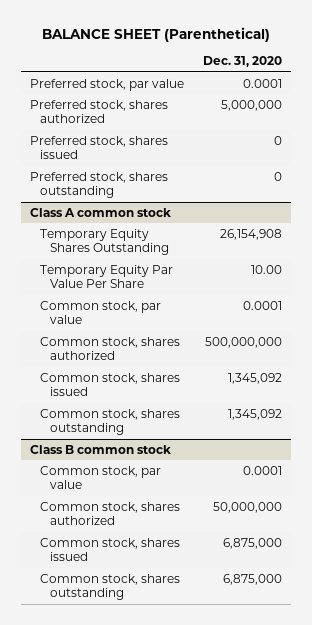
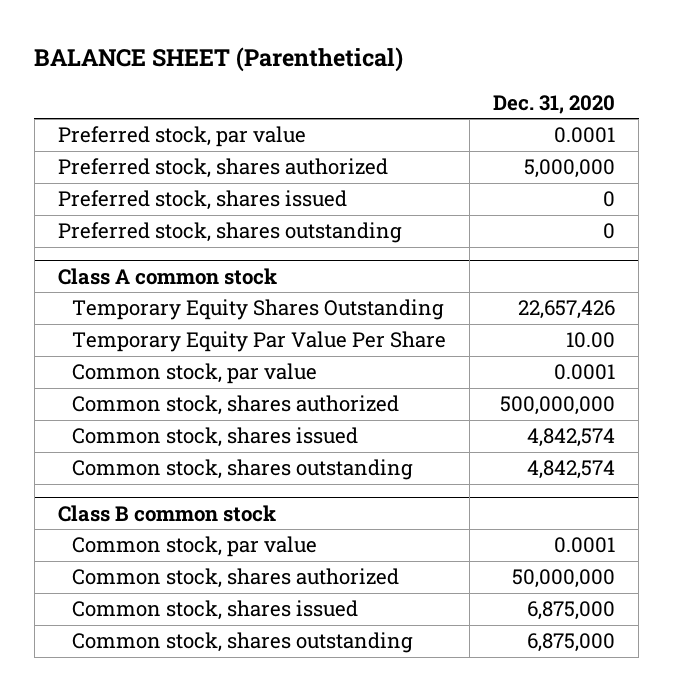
[219,228,282,240] 26,154,908 -> [518,300,616,320] 22,657,426
[227,372,282,384] 1,345,092 -> [527,428,616,448] 4,842,574
[227,408,282,420] 1,345,092 -> [527,460,616,480] 4,842,574

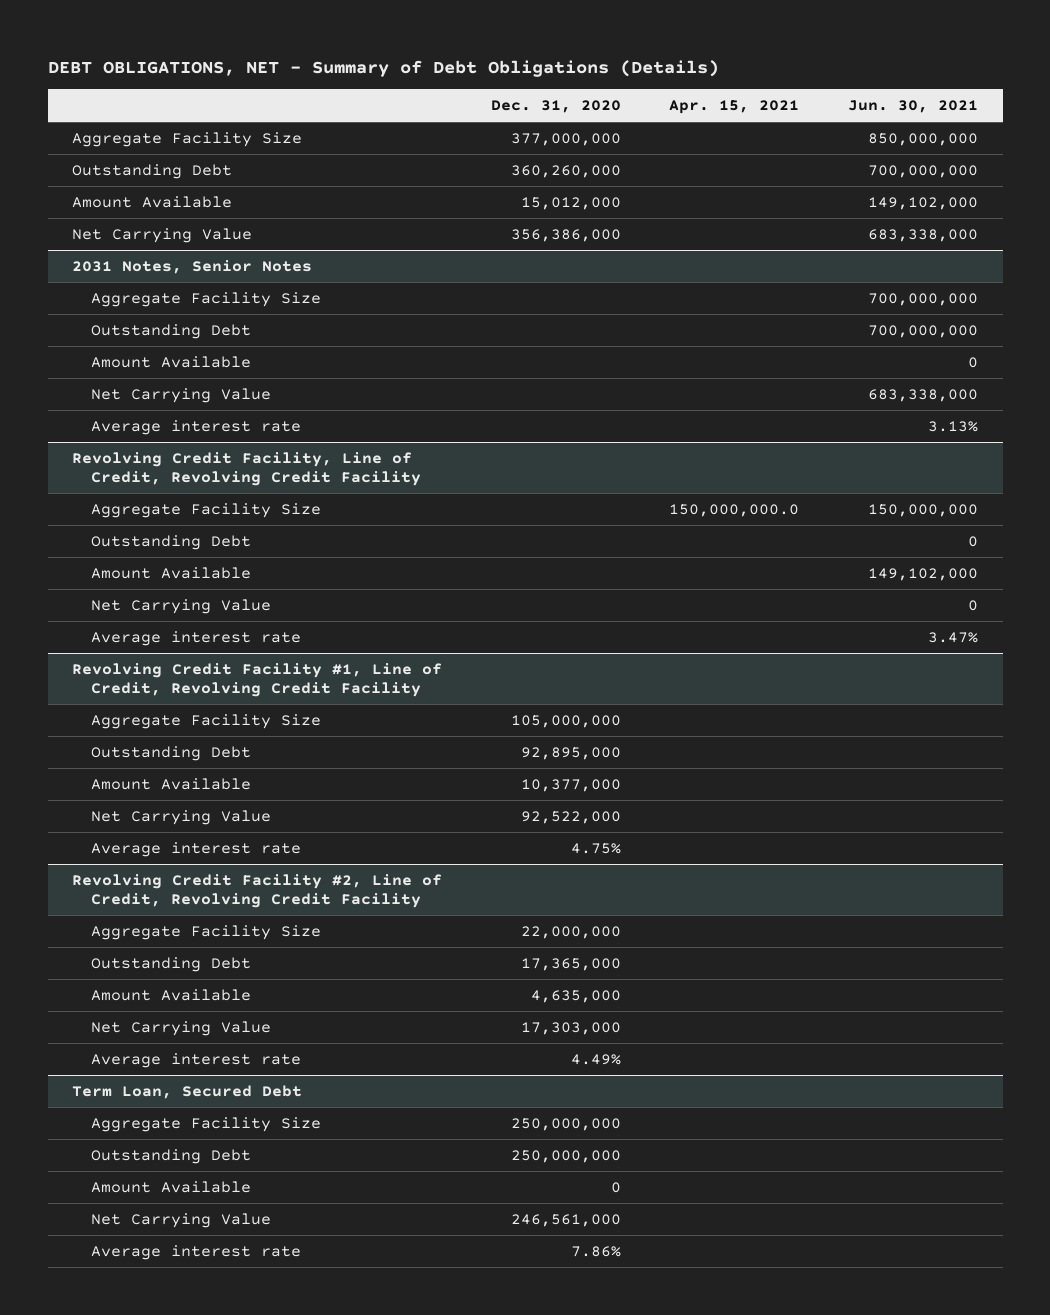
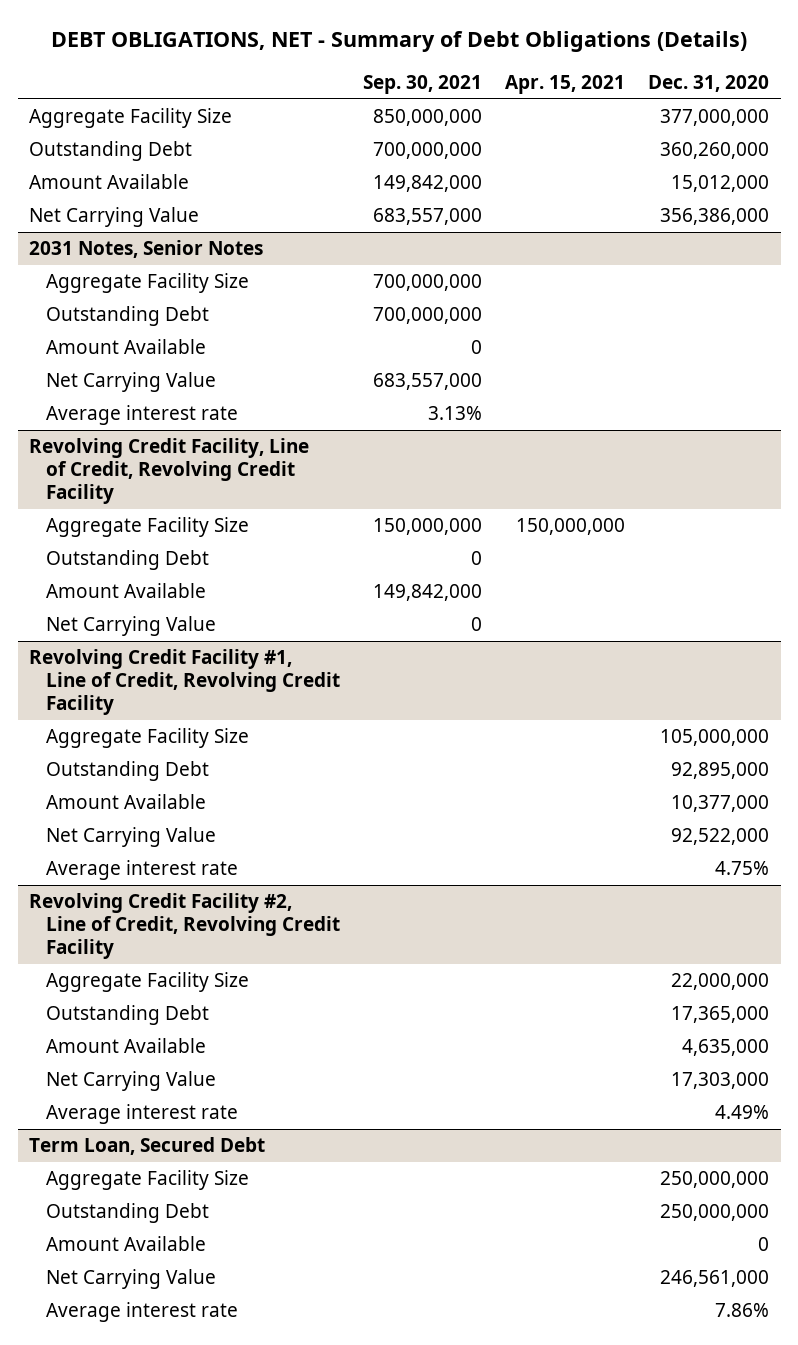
[848,100,979,114] Jun. 30, 2021 -> none
none -> [362,75,482,95] Sep. 30, 2021
[669,503,800,517] 150,000,000.0 -> [516,518,626,536] 150,000,000
[91,630,302,646] Average interest rate -> none

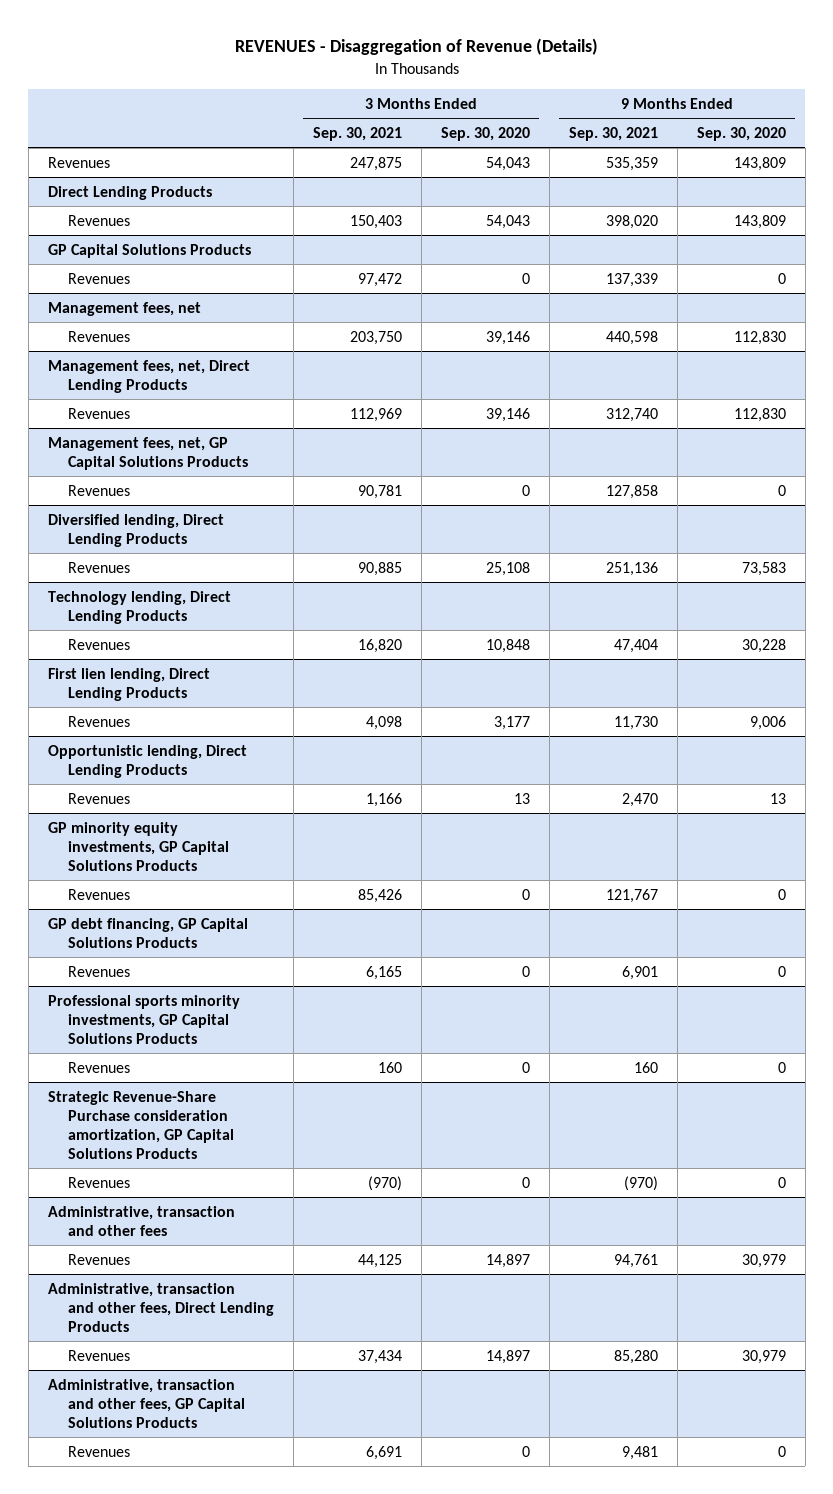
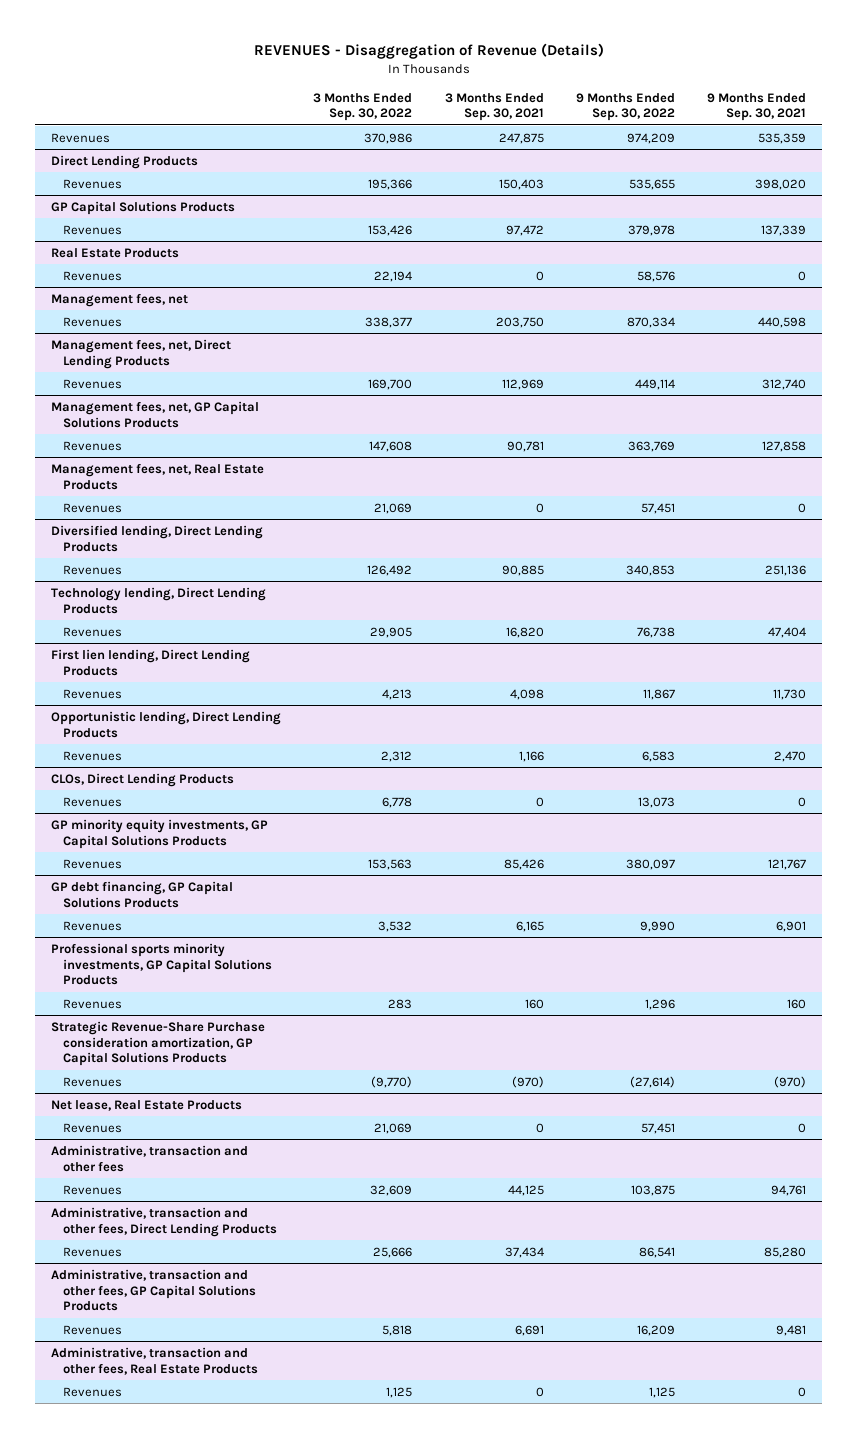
[440,126,530,141] Sep. 30, 2020 -> none
[696,126,786,141] Sep. 30, 2020 -> none
none -> [313,92,413,122] 3 Months Ended Sep. 30, 2022
none -> [575,92,675,122] 9 Months Ended Sep. 30, 2022
none -> [51,247,180,258] Real Estate Products
none -> [63,270,123,281] Revenues
none -> [51,462,265,490] Management fees, net, Real Estate Products
none -> [63,502,123,513] Revenues
none -> [51,772,235,787] CLOs, Direct Lending Products
none -> [63,796,123,807] Revenues
none -> [51,1099,243,1111] Net lease, Real Estate Products
none -> [63,1122,123,1133] Revenues
none -> [51,1346,259,1375] Administrative, transaction and other fees, Real Estate Products
none -> [63,1386,123,1397] Revenues

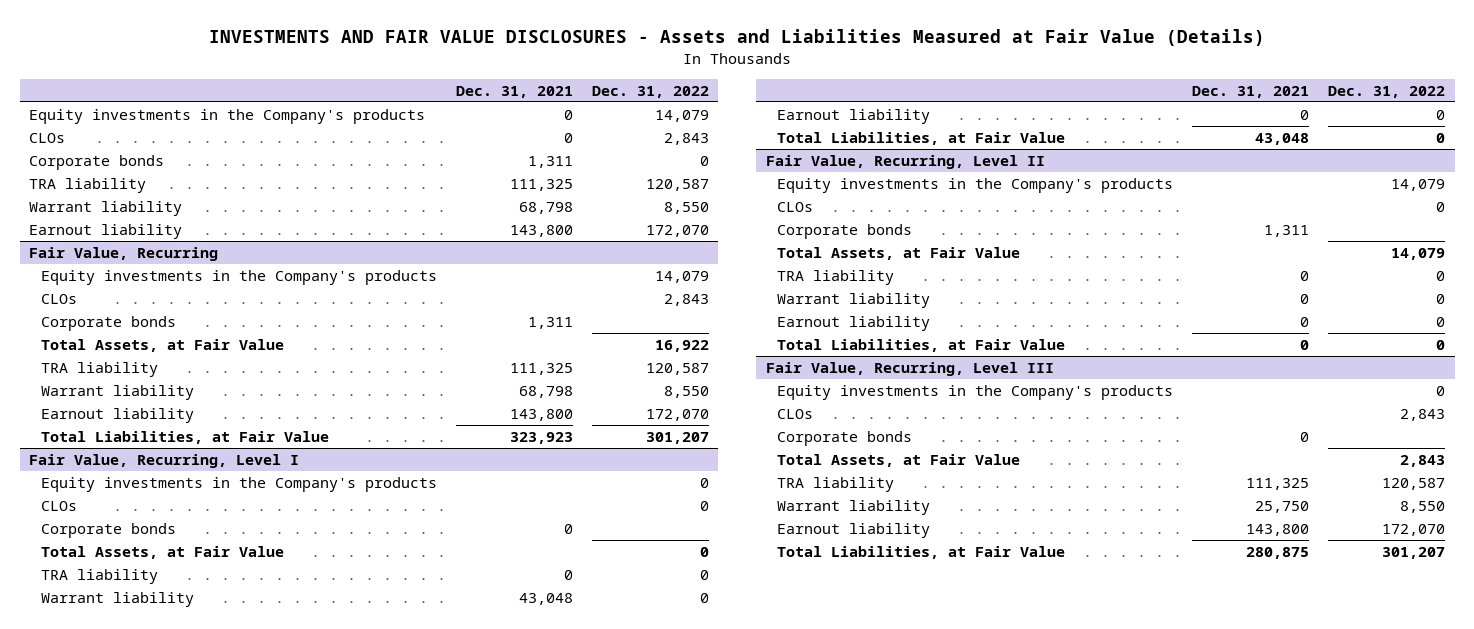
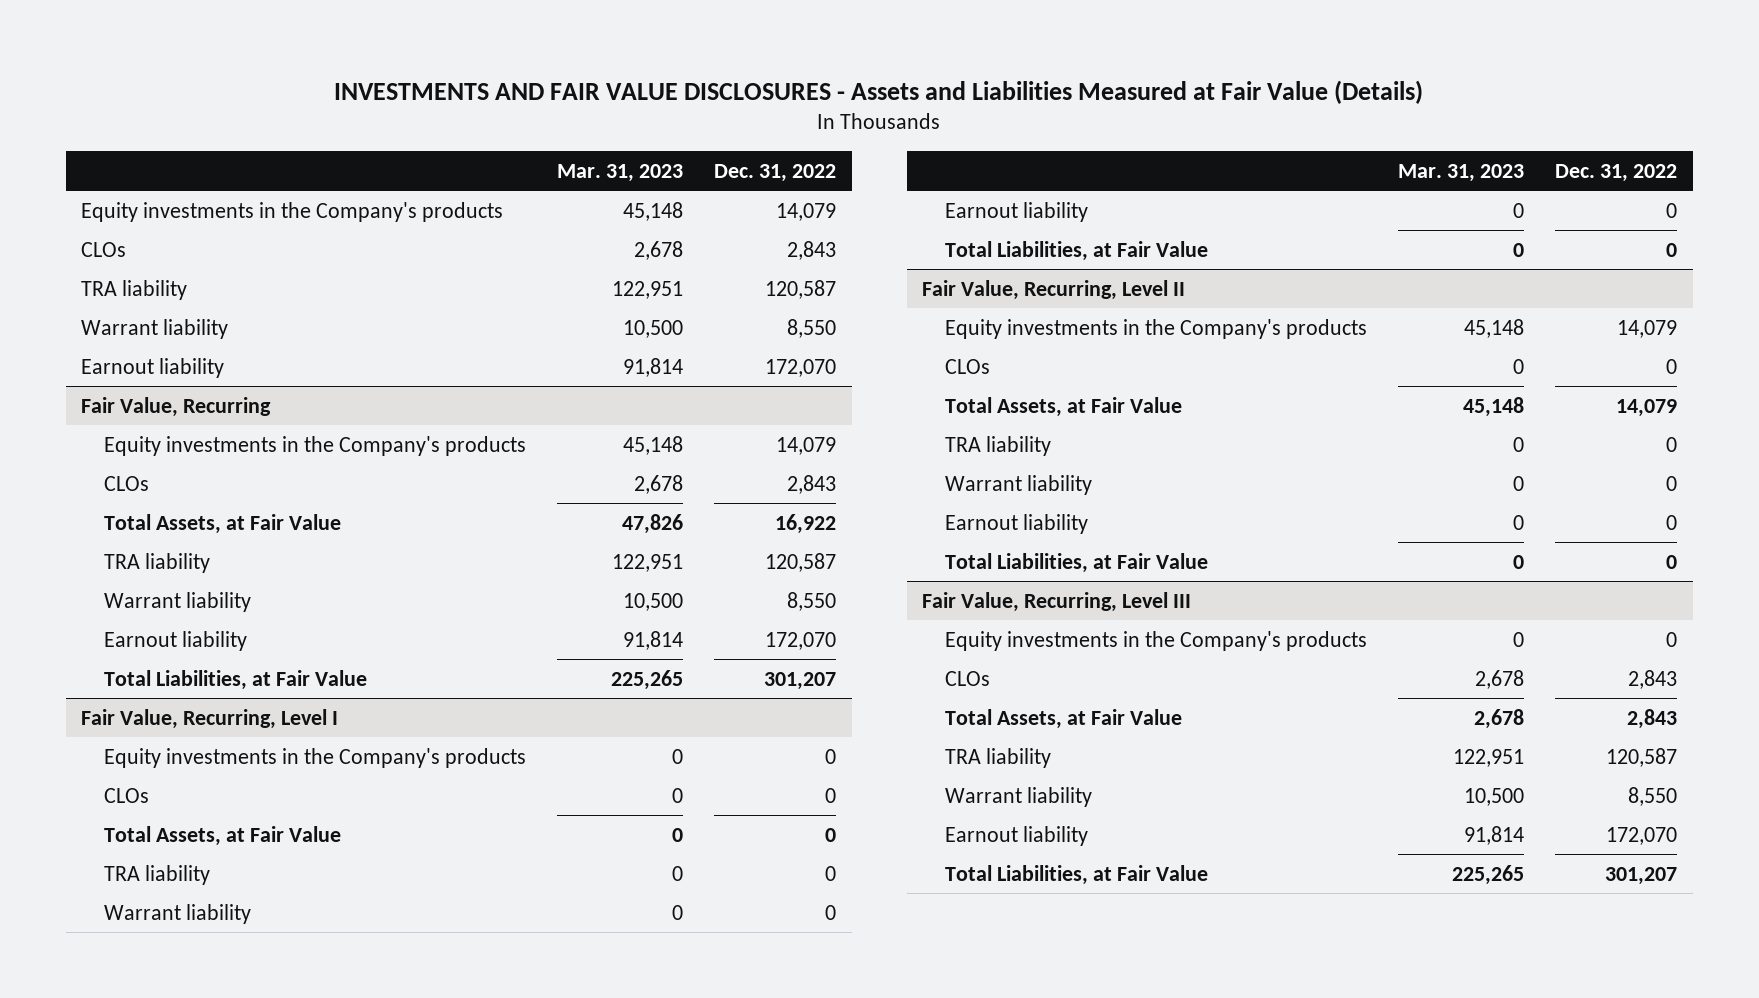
[455,85,573,98] Dec. 31, 2021 -> none
none -> [556,163,683,182] Mar. 31, 2023
[29,154,165,170] Corporate bonds -> none
[40,315,176,331] Corporate bonds -> none
[40,522,176,538] Corporate bonds -> none
[776,223,912,239] Corporate bonds -> none
[776,430,912,446] Corporate bonds -> none

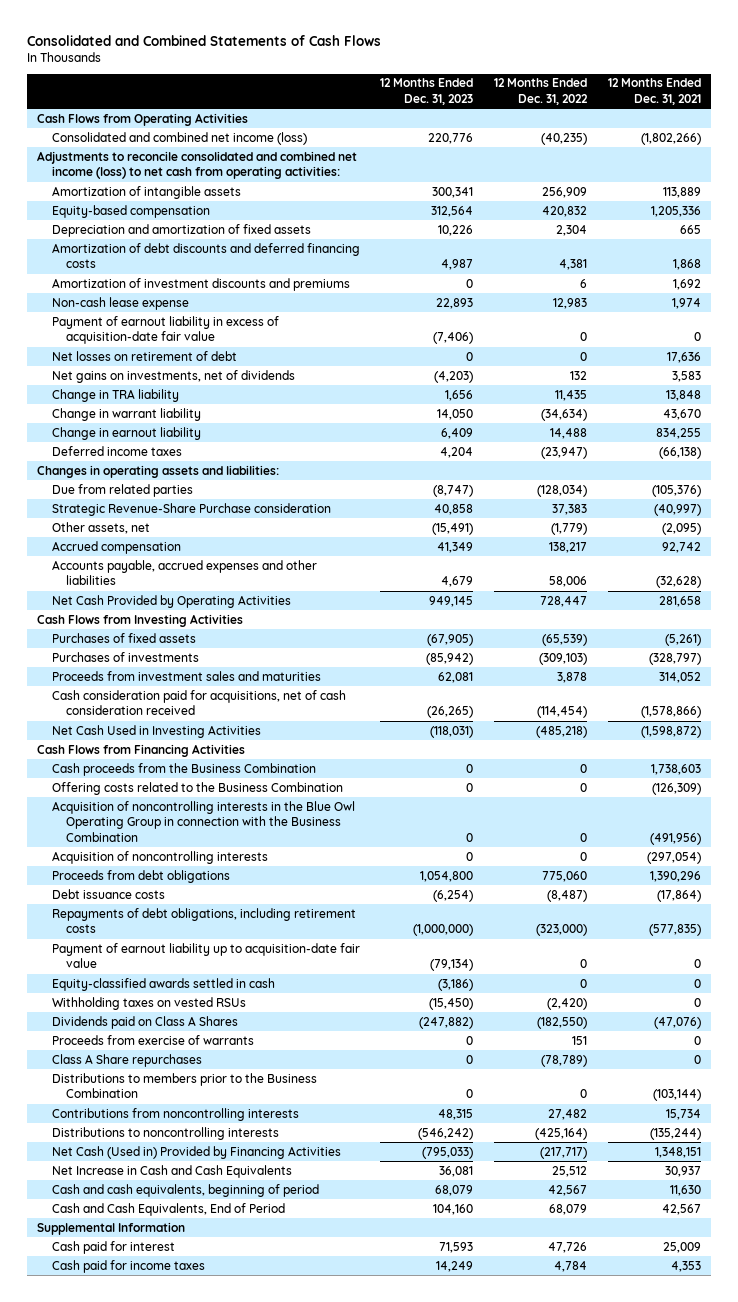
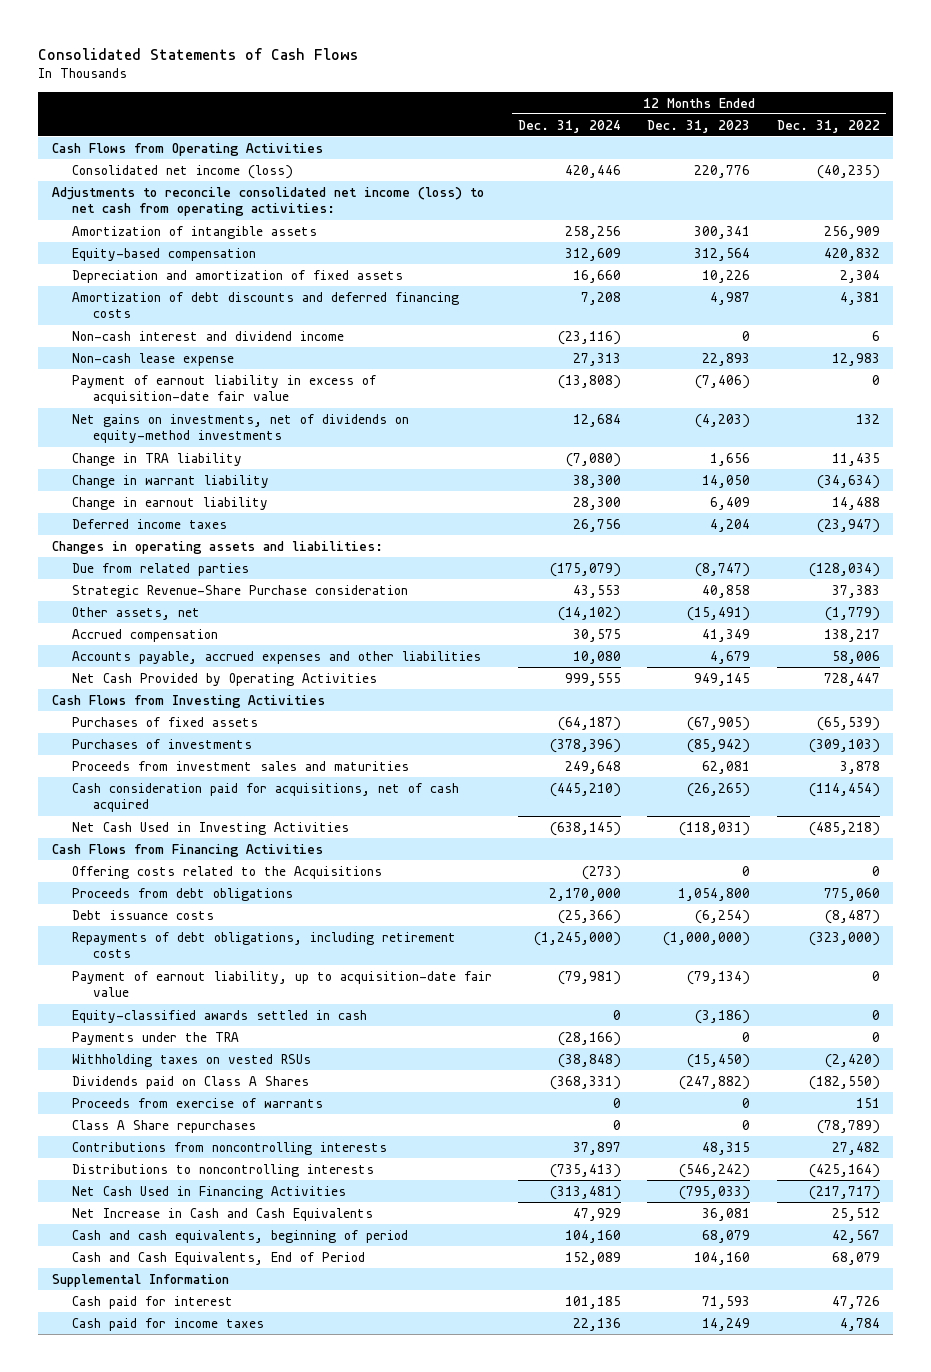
[27,34,382,46] Consolidated and Combined Statements of Cash Flows -> [38,47,359,60] Consolidated Statements of Cash Flows
[607,78,701,105] 12 Months Ended Dec. 31, 2021 -> none
none -> [518,119,622,133] Dec. 31, 2024
[51,131,307,145] Consolidated and combined net income (loss) -> [72,164,294,179] Consolidated net income (loss)
[37,150,358,180] Adjustments to reconcile consolidated and combined net income (loss) to net cash from operating activities: -> [51,186,484,217] Adjustments to reconcile consolidated net income (loss) to net cash from operating activities:
[51,277,350,291] Amortization of investment discounts and premiums -> none
none -> [72,330,345,341] Non-cash interest and dividend income
[51,350,237,361] Net losses on retirement of debt -> none
[51,369,295,383] Net gains on investments, net of dividends -> [72,413,410,444] Net gains on investments, net of dividends on equity-method investments
[51,689,346,716] Cash consideration paid for acquisitions, net of cash consideration received -> [72,782,460,813] Cash consideration paid for acquisitions, net of cash acquired
[51,762,316,776] Cash proceeds from the Business Combination -> none
[51,800,355,842] Acquisition of noncontrolling interests in the Blue Owl Operating Group in connection with the Business Combination -> none
[51,850,268,864] Acquisition of noncontrolling interests -> none
[51,781,343,795] Offering costs related to the Business Combination -> [72,865,383,879] Offering costs related to the Acquisitions
[51,942,360,969] Payment of earnout liability up to acquisition-date fair value -> [72,970,493,998] Payment of earnout liability, up to acquisition-date fair value
none -> [72,1031,240,1045] Payments under the TRA
[51,1072,317,1099] Distributions to members prior to the Business Combination -> none
[51,1145,341,1159] Net Cash (Used in) Provided by Financing Activities -> [72,1185,347,1199] Net Cash Used in Financing Activities

